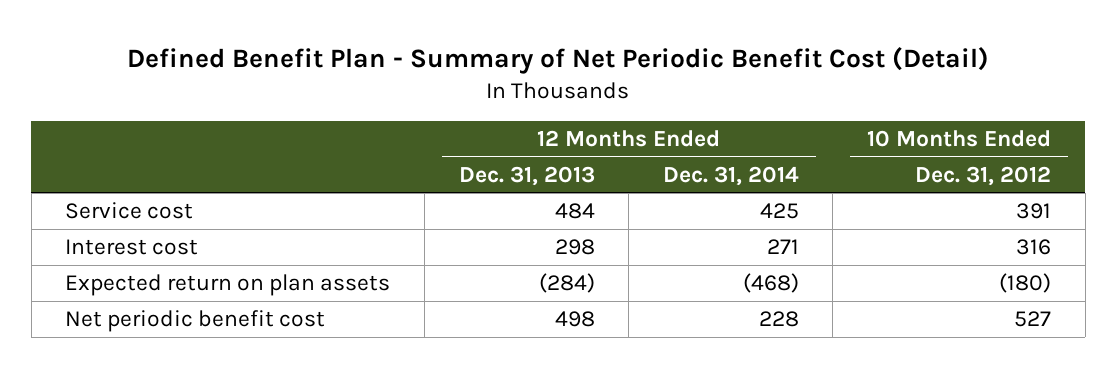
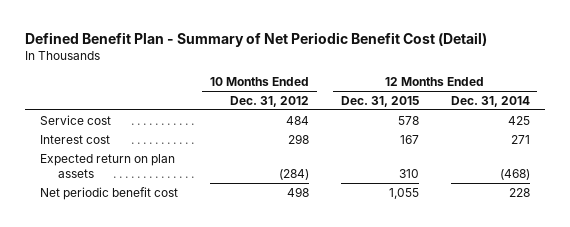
[458,165,595,186] Dec. 31, 2013 -> none
none -> [340,95,419,107] Dec. 31, 2015
[1015,203,1051,220] 391 -> [286,115,310,125] 484
[1015,239,1051,256] 316 -> [288,133,310,144] 298
[998,273,1051,294] (180) -> [279,169,310,181] (284)
[1013,311,1051,328] 527 -> [287,186,310,197] 498

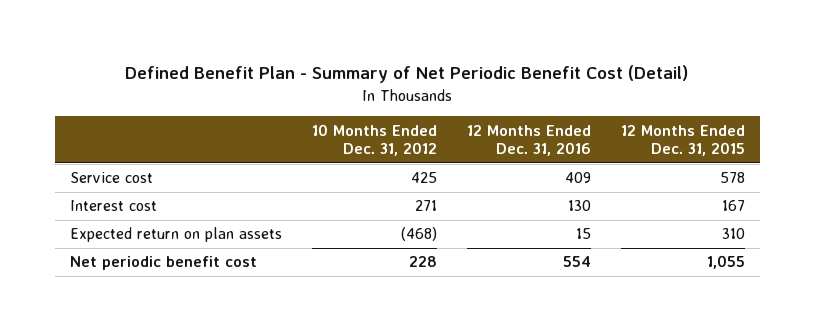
[450,95,530,107] Dec. 31, 2014 -> none
none -> [466,124,591,157] 12 Months Ended Dec. 31, 2016
[286,115,310,125] 484 -> [410,172,437,184] 425
[288,133,310,144] 298 -> [414,200,437,212] 271
[279,169,310,181] (284) -> [400,227,437,242] (468)
[287,186,310,197] 498 -> [408,256,437,268] 228

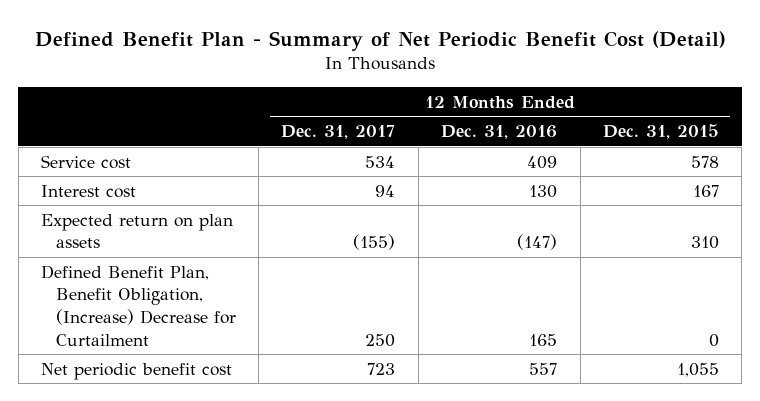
[311,123,437,157] 10 Months Ended Dec. 31, 2012 -> none
none -> [281,125,396,140] Dec. 31, 2017
[575,228,591,240] 15 -> [517,234,558,251] (147)
none -> [41,264,236,346] Defined Benefit Plan, Benefit Obligation, (Increase) Decrease for Curtailment
[562,256,591,268] 554 -> [529,362,558,375] 557

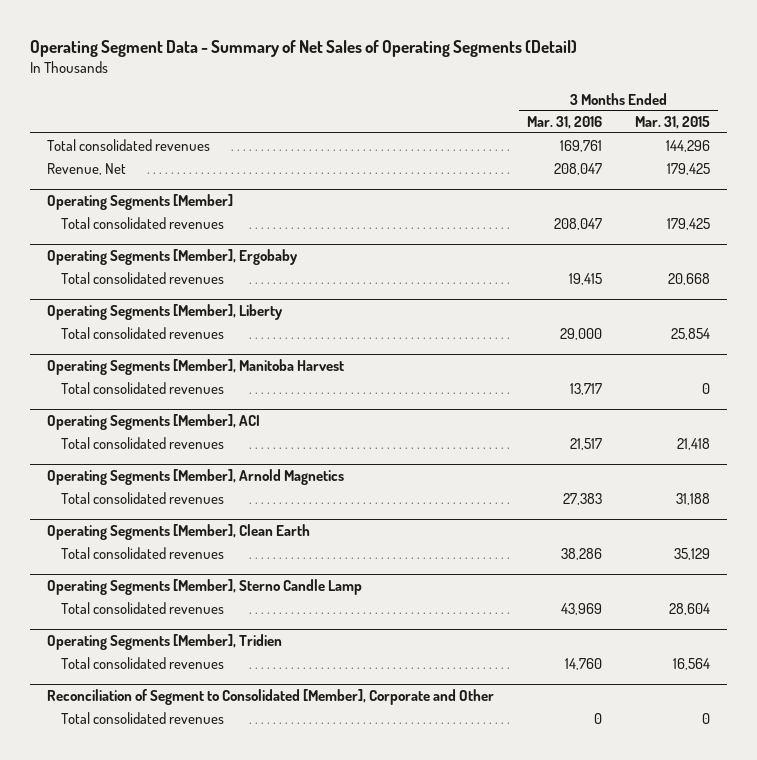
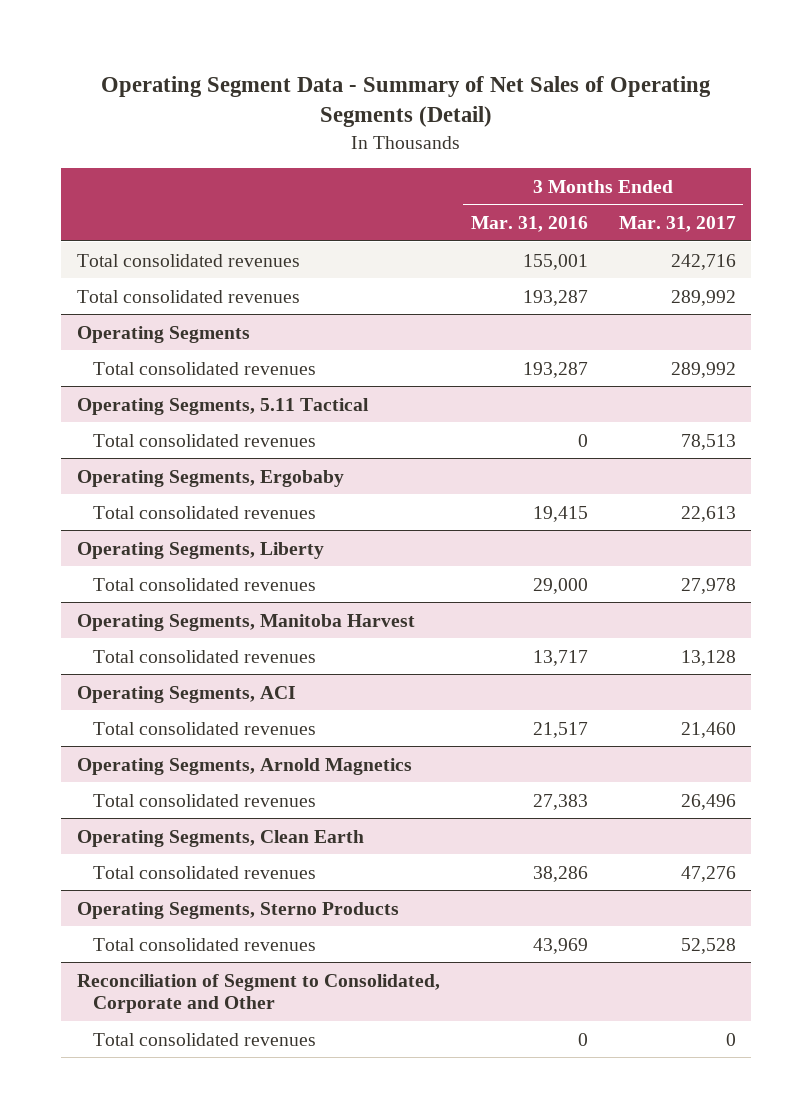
[635,116,711,130] Mar. 31, 2015 -> none
none -> [618,216,736,233] Mar. 31, 2017
[46,162,126,175] Revenue, Net -> none
[559,139,602,152] 169,761 -> [522,253,588,270] 155,001
none -> [76,289,300,303] Total consolidated revenues
[46,193,233,210] Operating Segments [Member] -> [76,325,250,343] Operating Segments
[553,217,602,230] 208,047 -> [522,361,588,378] 193,287
none -> [76,397,369,415] Operating Segments, 5.11 Tactical
none -> [93,433,317,447] Total consolidated revenues
[46,248,298,265] Operating Segments [Member], Ergobaby -> [76,469,344,487] Operating Segments, Ergobaby
[46,303,283,320] Operating Segments [Member], Liberty -> [76,541,324,559] Operating Segments, Liberty
[46,358,344,375] Operating Segments [Member], Manitoba Harvest -> [76,613,415,631] Operating Segments, Manitoba Harvest
[46,413,260,430] Operating Segments [Member], ACI -> [76,685,296,703] Operating Segments, ACI
[46,468,344,485] Operating Segments [Member], Arnold Magnetics -> [76,757,412,775] Operating Segments, Arnold Magnetics
[46,523,310,540] Operating Segments [Member], Clean Earth -> [76,829,364,847] Operating Segments, Clean Earth
[46,578,362,595] Operating Segments [Member], Sterno Candle Lamp -> none
none -> [76,901,399,919] Operating Segments, Sterno Products
[46,633,282,650] Operating Segments [Member], Tridien -> none
[61,656,225,669] Total consolidated revenues -> none
[46,688,494,705] Reconciliation of Segment to Consolidated [Member], Corporate and Other -> [76,973,440,1014] Reconciliation of Segment to Consolidated, Corporate and Other

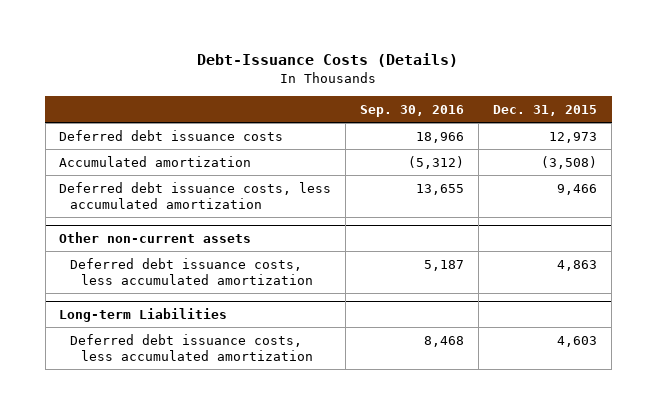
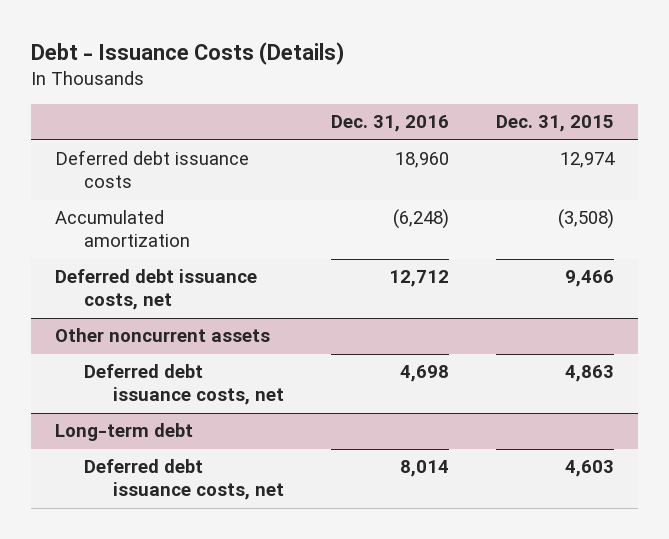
[197,53,459,68] Debt-Issuance Costs (Details) -> [31,42,345,66] Debt - Issuance Costs (Details)
[360,104,465,117] Sep. 30, 2016 -> none
none -> [330,115,449,133] Dec. 31, 2016
[549,131,598,143] 12,973 -> [560,152,616,169] 12,974
[59,181,332,210] Deferred debt issuance costs, less accumulated amortization -> [55,269,258,311] Deferred debt issuance costs, net
[59,232,252,244] Other non-current assets -> [55,328,271,343] Other noncurrent assets
[70,257,313,286] Deferred debt issuance costs, less accumulated amortization -> [83,364,284,406] Deferred debt issuance costs, net
[59,308,228,323] Long-term Liabilities -> [55,423,194,442] Long-term debt
[70,333,313,362] Deferred debt issuance costs, less accumulated amortization -> [83,459,284,501] Deferred debt issuance costs, net

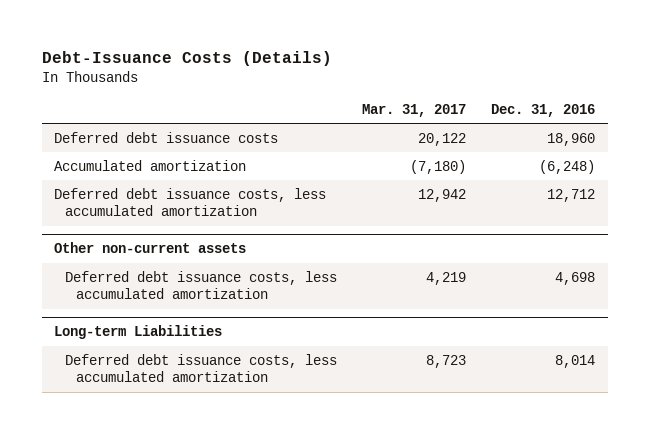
[31,42,345,66] Debt - Issuance Costs (Details) -> [41,50,332,66] Debt-Issuance Costs (Details)
[496,115,615,133] Dec. 31, 2015 -> none
none -> [362,103,467,117] Mar. 31, 2017
[55,269,258,311] Deferred debt issuance costs, net -> [54,187,327,217] Deferred debt issuance costs, less accumulated amortization
[55,328,271,343] Other noncurrent assets -> [54,242,247,254] Other non-current assets
[83,364,284,406] Deferred debt issuance costs, net -> [64,270,337,300] Deferred debt issuance costs, less accumulated amortization
[55,423,194,442] Long-term debt -> [54,325,223,340] Long-term Liabilities
[83,459,284,501] Deferred debt issuance costs, net -> [64,353,337,383] Deferred debt issuance costs, less accumulated amortization

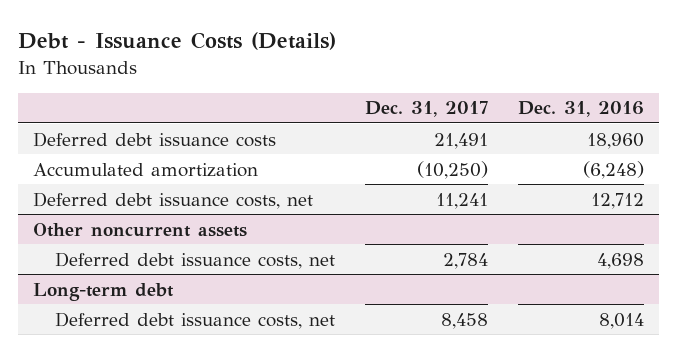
[41,50,332,66] Debt-Issuance Costs (Details) -> [17,31,336,50] Debt - Issuance Costs (Details)
[362,103,467,117] Mar. 31, 2017 -> none
none -> [365,101,489,118] Dec. 31, 2017
[54,187,327,217] Deferred debt issuance costs, less accumulated amortization -> [32,191,313,209] Deferred debt issuance costs, net
[54,242,247,254] Other non-current assets -> [32,222,247,237] Other noncurrent assets
[64,270,337,300] Deferred debt issuance costs, less accumulated amortization -> [55,251,336,269] Deferred debt issuance costs, net
[54,325,223,340] Long-term Liabilities -> [32,282,174,301] Long-term debt
[64,353,337,383] Deferred debt issuance costs, less accumulated amortization -> [55,311,336,329] Deferred debt issuance costs, net

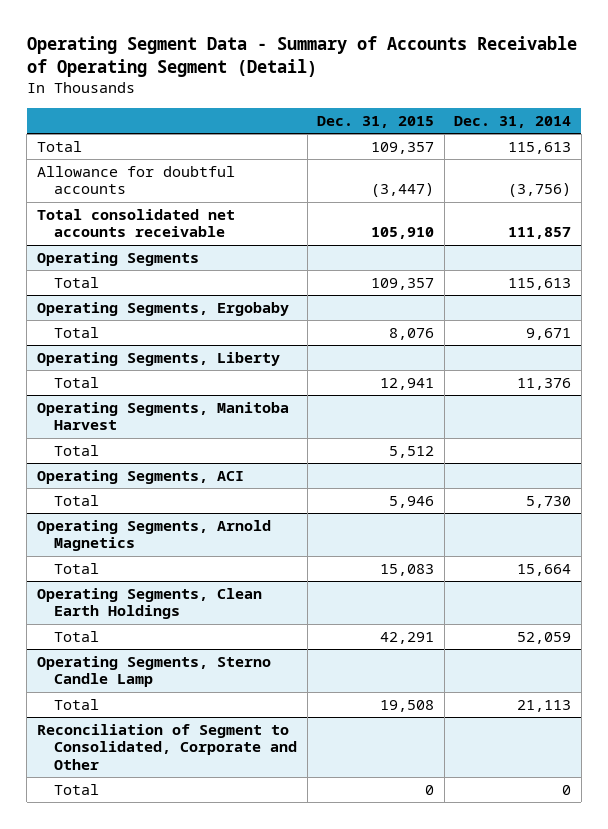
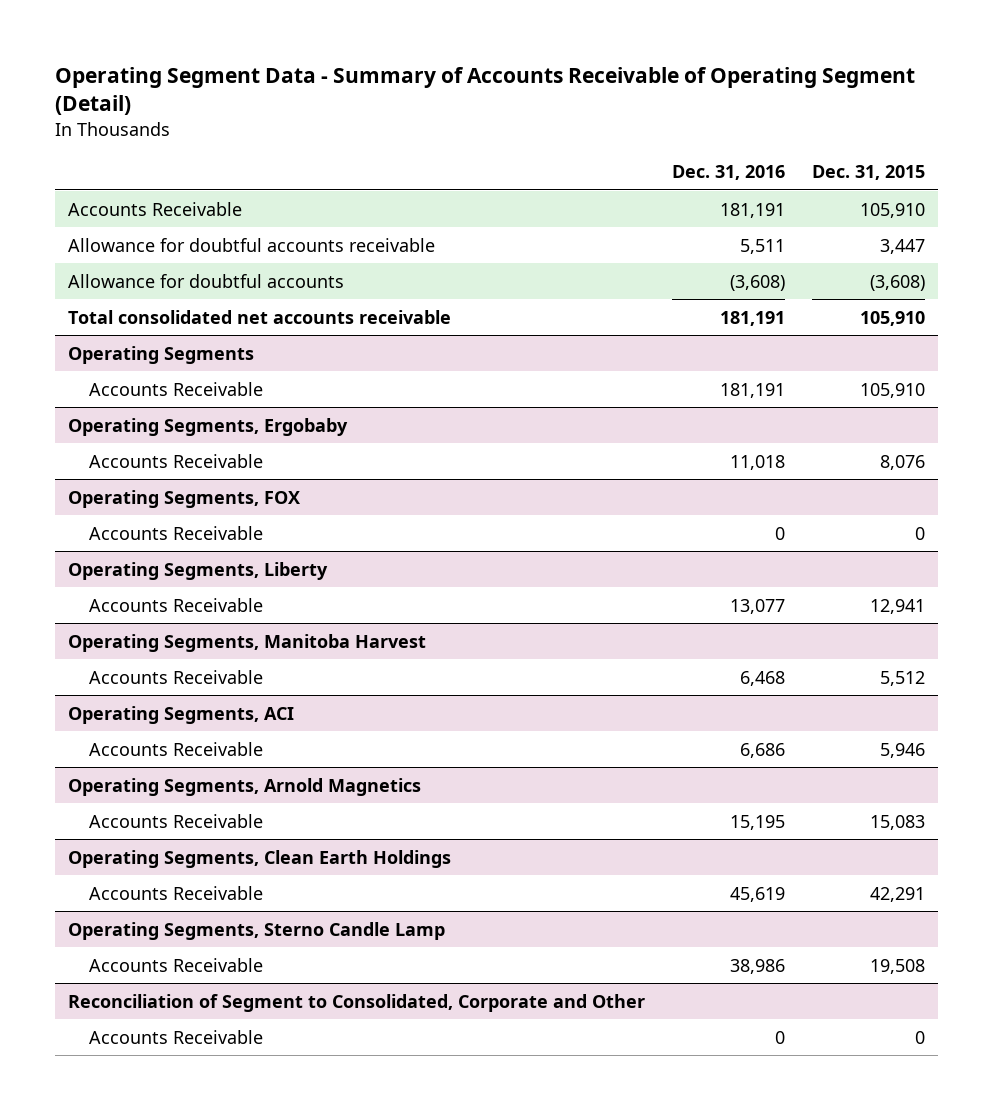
[454,116,572,129] Dec. 31, 2014 -> none
none -> [671,165,785,181] Dec. 31, 2016
[36,140,82,152] Total -> none
none -> [67,201,242,216] Accounts Receivable
none -> [67,237,435,252] Allowance for doubtful accounts receivable
[371,183,435,198] (3,447) -> [869,274,925,291] (3,608)
[54,276,100,288] Total -> none
none -> [89,381,264,396] Accounts Receivable
[54,326,100,338] Total -> [89,453,264,468] Accounts Receivable
none -> [67,489,300,508] Operating Segments, FOX
none -> [89,525,264,540] Accounts Receivable
[54,376,100,388] Total -> [89,597,264,612] Accounts Receivable
[54,444,100,456] Total -> [89,669,264,684] Accounts Receivable
[54,494,100,506] Total -> [89,741,264,756] Accounts Receivable
[54,562,100,574] Total -> [89,813,264,828] Accounts Receivable
[54,630,100,642] Total -> [89,885,264,900] Accounts Receivable
[54,698,100,710] Total -> [89,957,264,972] Accounts Receivable
[54,783,100,795] Total -> [89,1029,264,1044] Accounts Receivable

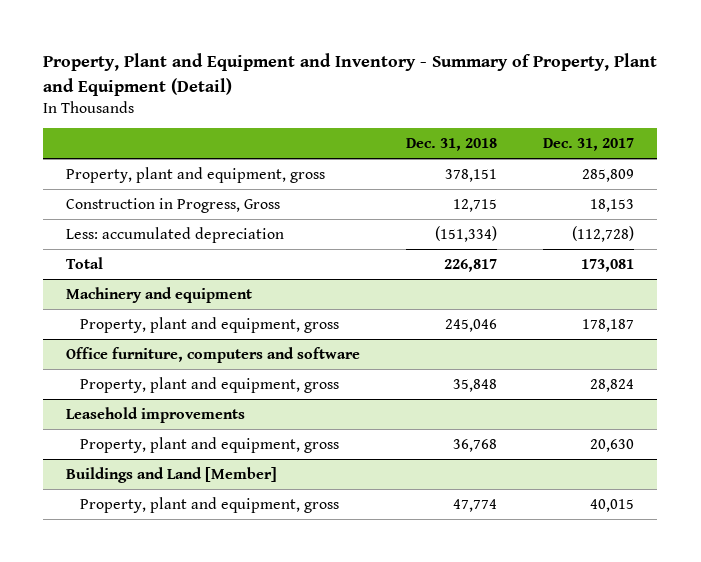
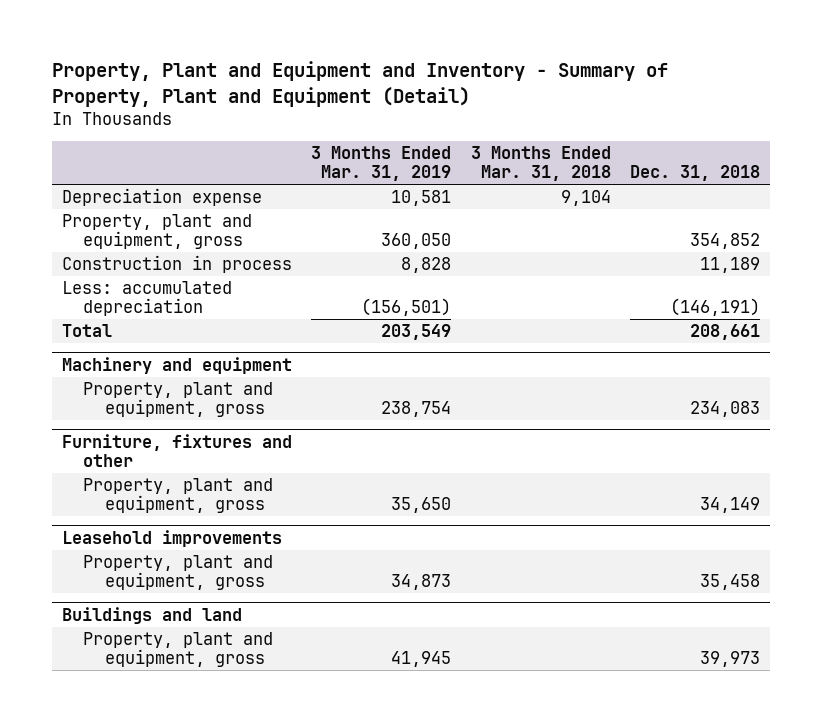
[543,138,635,152] Dec. 31, 2017 -> none
none -> [311,145,452,182] 3 Months Ended Mar. 31, 2019
none -> [470,145,611,182] 3 Months Ended Mar. 31, 2018
none -> [61,187,262,206] Depreciation expense
[445,168,498,182] 378,151 -> [690,233,761,250] 354,852
[66,197,281,213] Construction in Progress, Gross -> [61,254,292,273] Construction in process
[453,198,498,212] 12,715 -> [700,256,761,273] 11,189
[435,225,498,242] (151,334) -> [670,298,761,317] (146,191)
[444,258,498,272] 226,817 -> [690,323,761,340] 208,661
[445,318,498,332] 245,046 -> [690,401,761,418] 234,083
[66,346,361,363] Office furniture, computers and software -> [61,433,292,467] Furniture, fixtures and other
[453,378,498,392] 35,848 -> [700,497,761,514] 34,149
[453,438,498,452] 36,768 -> [700,574,761,591] 35,458
[66,466,278,483] Buildings and Land [Member] -> [61,606,242,624] Buildings and land
[453,498,498,512] 47,774 -> [700,651,761,668] 39,973

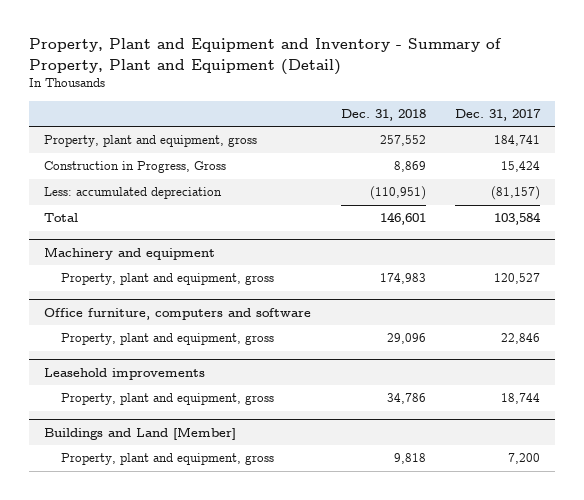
[311,145,452,182] 3 Months Ended Mar. 31, 2019 -> none
[470,145,611,182] 3 Months Ended Mar. 31, 2018 -> none
none -> [455,108,542,121] Dec. 31, 2017
[61,187,262,206] Depreciation expense -> none
[690,233,761,250] 354,852 -> [379,135,426,147] 257,552
[61,254,292,273] Construction in process -> [43,161,226,174] Construction in Progress, Gross
[700,256,761,273] 11,189 -> [393,161,426,173] 8,869
[670,298,761,317] (146,191) -> [369,186,426,201] (110,951)
[690,323,761,340] 208,661 -> [379,212,426,226] 146,601
[690,401,761,418] 234,083 -> [379,273,426,285] 174,983
[61,433,292,467] Furniture, fixtures and other -> [43,307,311,320] Office furniture, computers and software
[700,497,761,514] 34,149 -> [386,333,426,345] 29,096
[700,574,761,591] 35,458 -> [386,393,426,405] 34,786
[61,606,242,624] Buildings and land -> [43,426,236,440] Buildings and Land [Member]
[700,651,761,668] 39,973 -> [393,453,426,465] 9,818

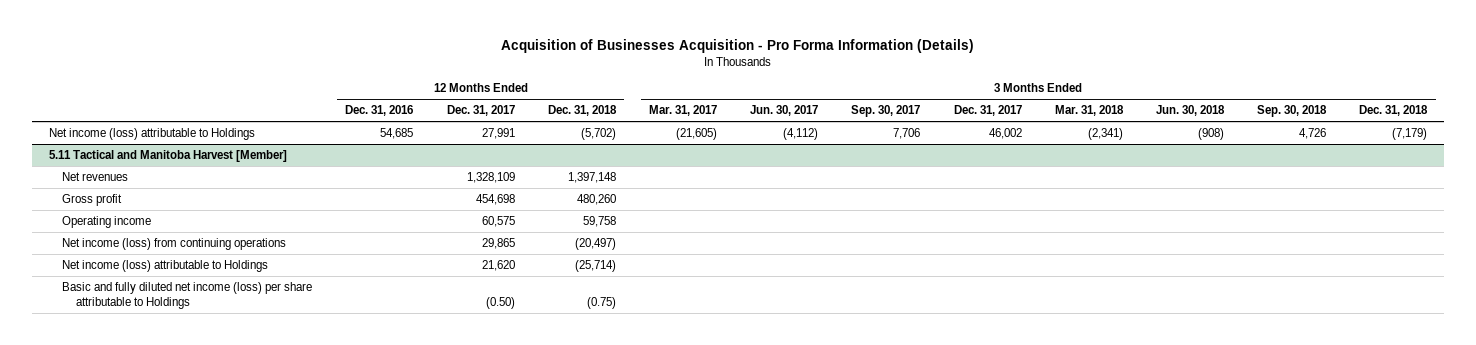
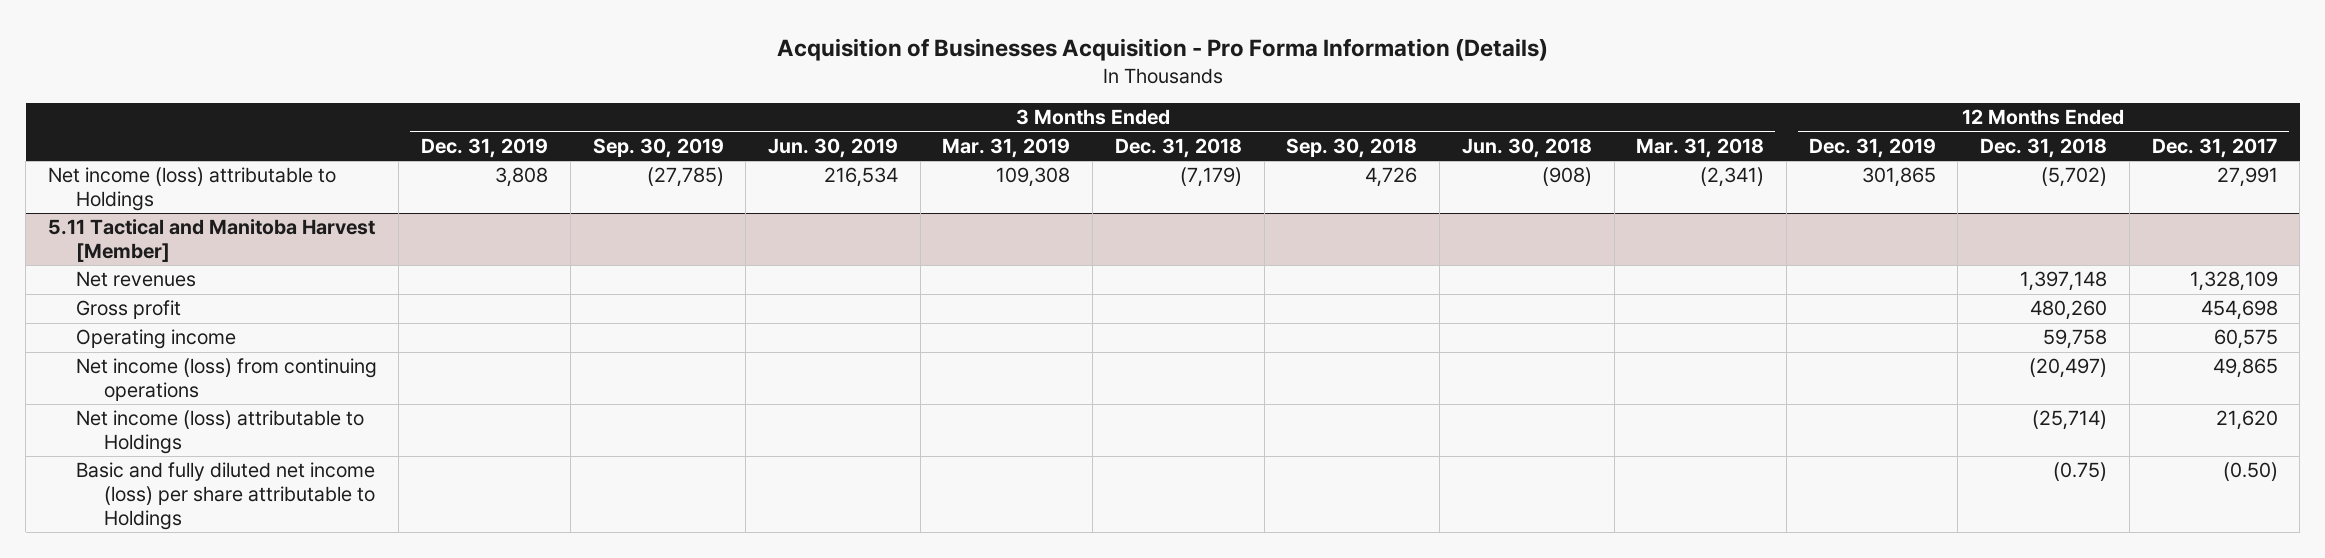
[345,105,414,117] Dec. 31, 2016 -> none
[648,105,717,117] Mar. 31, 2017 -> none
[750,105,819,117] Jun. 30, 2017 -> none
[851,105,921,118] Sep. 30, 2017 -> none
[953,105,1022,117] Dec. 31, 2017 -> none
none -> [421,137,549,158] Dec. 31, 2019
none -> [592,137,724,158] Sep. 30, 2019
none -> [768,137,899,158] Jun. 30, 2019
none -> [942,137,1071,158] Mar. 31, 2019
none -> [1808,137,1936,158] Dec. 31, 2019
[481,238,515,250] 29,865 -> [2212,358,2278,379] 49,865

